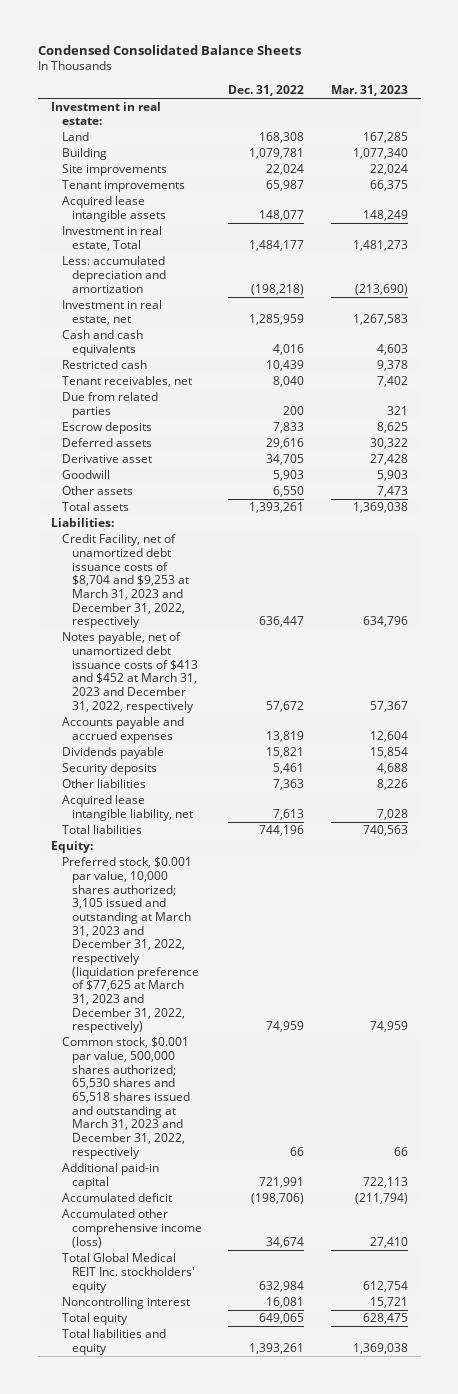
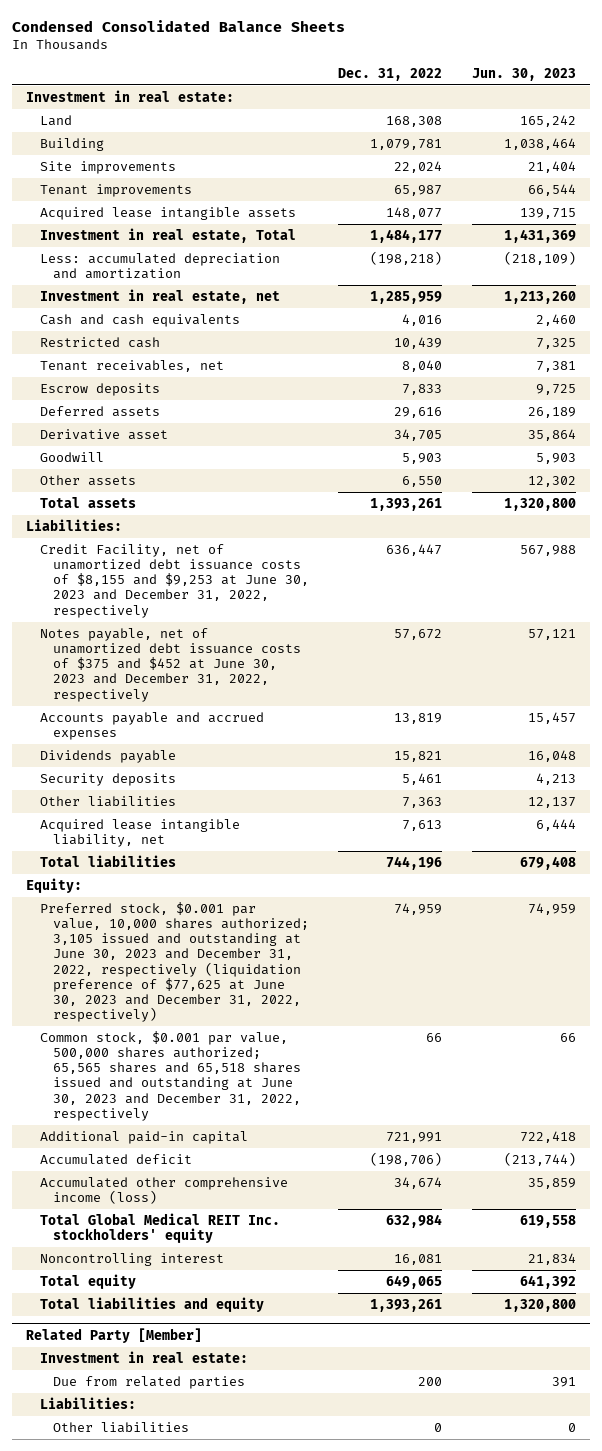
[330,85,408,97] Mar. 31, 2023 -> none
none -> [471,67,576,81] Jun. 30, 2023
[61,392,158,418] Due from related parties -> none
[61,534,190,629] Credit Facility, net of unamortized debt issuance costs of $8,704 and $9,253 at March 31, 2023 and December 31, 2022, respectively -> [39,543,310,618] Credit Facility, net of unamortized debt issuance costs of $8,155 and $9,253 at June 30, 2023 and December 31, 2022, respectively
[61,632,199,713] Notes payable, net of unamortized debt issuance costs of $413 and $452 at March 31, 2023 and December 31, 2022, respectively -> [39,627,302,702] Notes payable, net of unamortized debt issuance costs of $375 and $452 at June 30, 2023 and December 31, 2022, respectively
[61,857,200,1034] Preferred stock, $0.001 par value, 10,000 shares authorized; 3,105 issued and outstanding at March 31, 2023 and December 31, 2022, respectively (liquidation preference of $77,625 at March 31, 2023 and December 31, 2022, respectively) -> [39,901,310,1023] Preferred stock, $0.001 par value, 10,000 shares authorized; 3,105 issued and outstanding at June 30, 2023 and December 31, 2022, respectively (liquidation preference of $77,625 at June 30, 2023 and December 31, 2022, respectively)
[61,1037,191,1159] Common stock, $0.001 par value, 500,000 shares authorized; 65,530 shares and 65,518 shares issued and outstanding at March 31, 2023 and December 31, 2022, respectively -> [39,1030,302,1121] Common stock, $0.001 par value, 500,000 shares authorized; 65,565 shares and 65,518 shares issued and outstanding at June 30, 2023 and December 31, 2022, respectively
none -> [26,1327,203,1343] Related Party [Member]
none -> [39,1350,248,1363] Investment in real estate:
none -> [53,1375,246,1389] Due from related parties
none -> [39,1396,136,1409] Liabilities:
none -> [53,1421,190,1433] Other liabilities

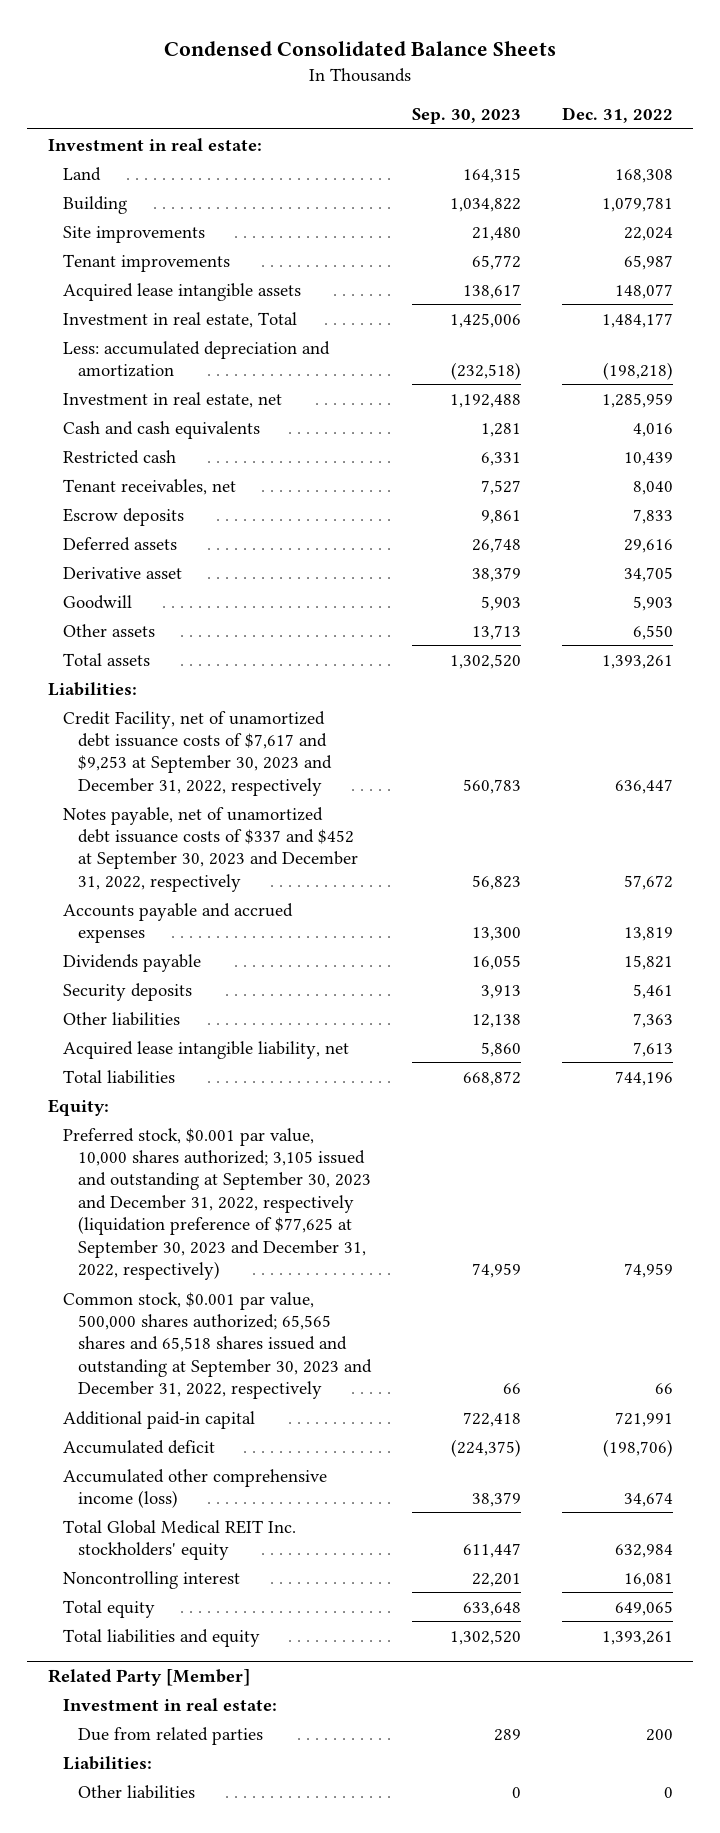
[471,67,576,81] Jun. 30, 2023 -> none
none -> [411,108,521,125] Sep. 30, 2023
[39,543,310,618] Credit Facility, net of unamortized debt issuance costs of $8,155 and $9,253 at June 30, 2023 and December 31, 2022, respectively -> [62,710,332,796] Credit Facility, net of unamortized debt issuance costs of $7,617 and $9,253 at September 30, 2023 and December 31, 2022, respectively
[39,627,302,702] Notes payable, net of unamortized debt issuance costs of $375 and $452 at June 30, 2023 and December 31, 2022, respectively -> [62,806,358,892] Notes payable, net of unamortized debt issuance costs of $337 and $452 at September 30, 2023 and December 31, 2022, respectively
[39,901,310,1023] Preferred stock, $0.001 par value, 10,000 shares authorized; 3,105 issued and outstanding at June 30, 2023 and December 31, 2022, respectively (liquidation preference of $77,625 at June 30, 2023 and December 31, 2022, respectively) -> [62,1127,371,1281] Preferred stock, $0.001 par value, 10,000 shares authorized; 3,105 issued and outstanding at September 30, 2023 and December 31, 2022, respectively (liquidation preference of $77,625 at September 30, 2023 and December 31, 2022, respectively)
[39,1030,302,1121] Common stock, $0.001 par value, 500,000 shares authorized; 65,565 shares and 65,518 shares issued and outstanding at June 30, 2023 and December 31, 2022, respectively -> [62,1291,372,1400] Common stock, $0.001 par value, 500,000 shares authorized; 65,565 shares and 65,518 shares issued and outstanding at September 30, 2023 and December 31, 2022, respectively

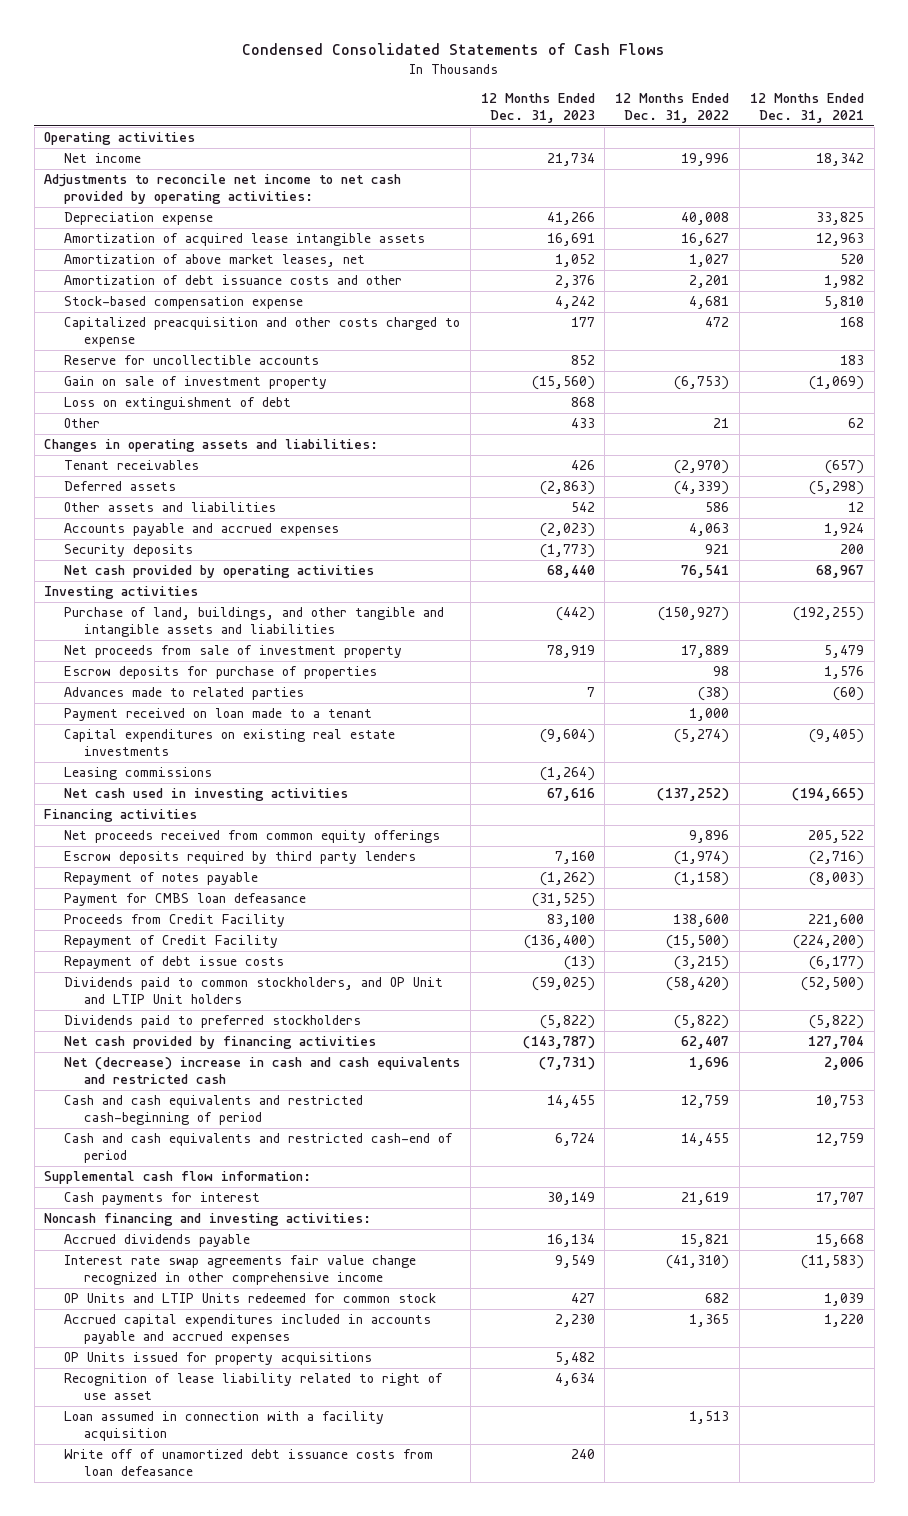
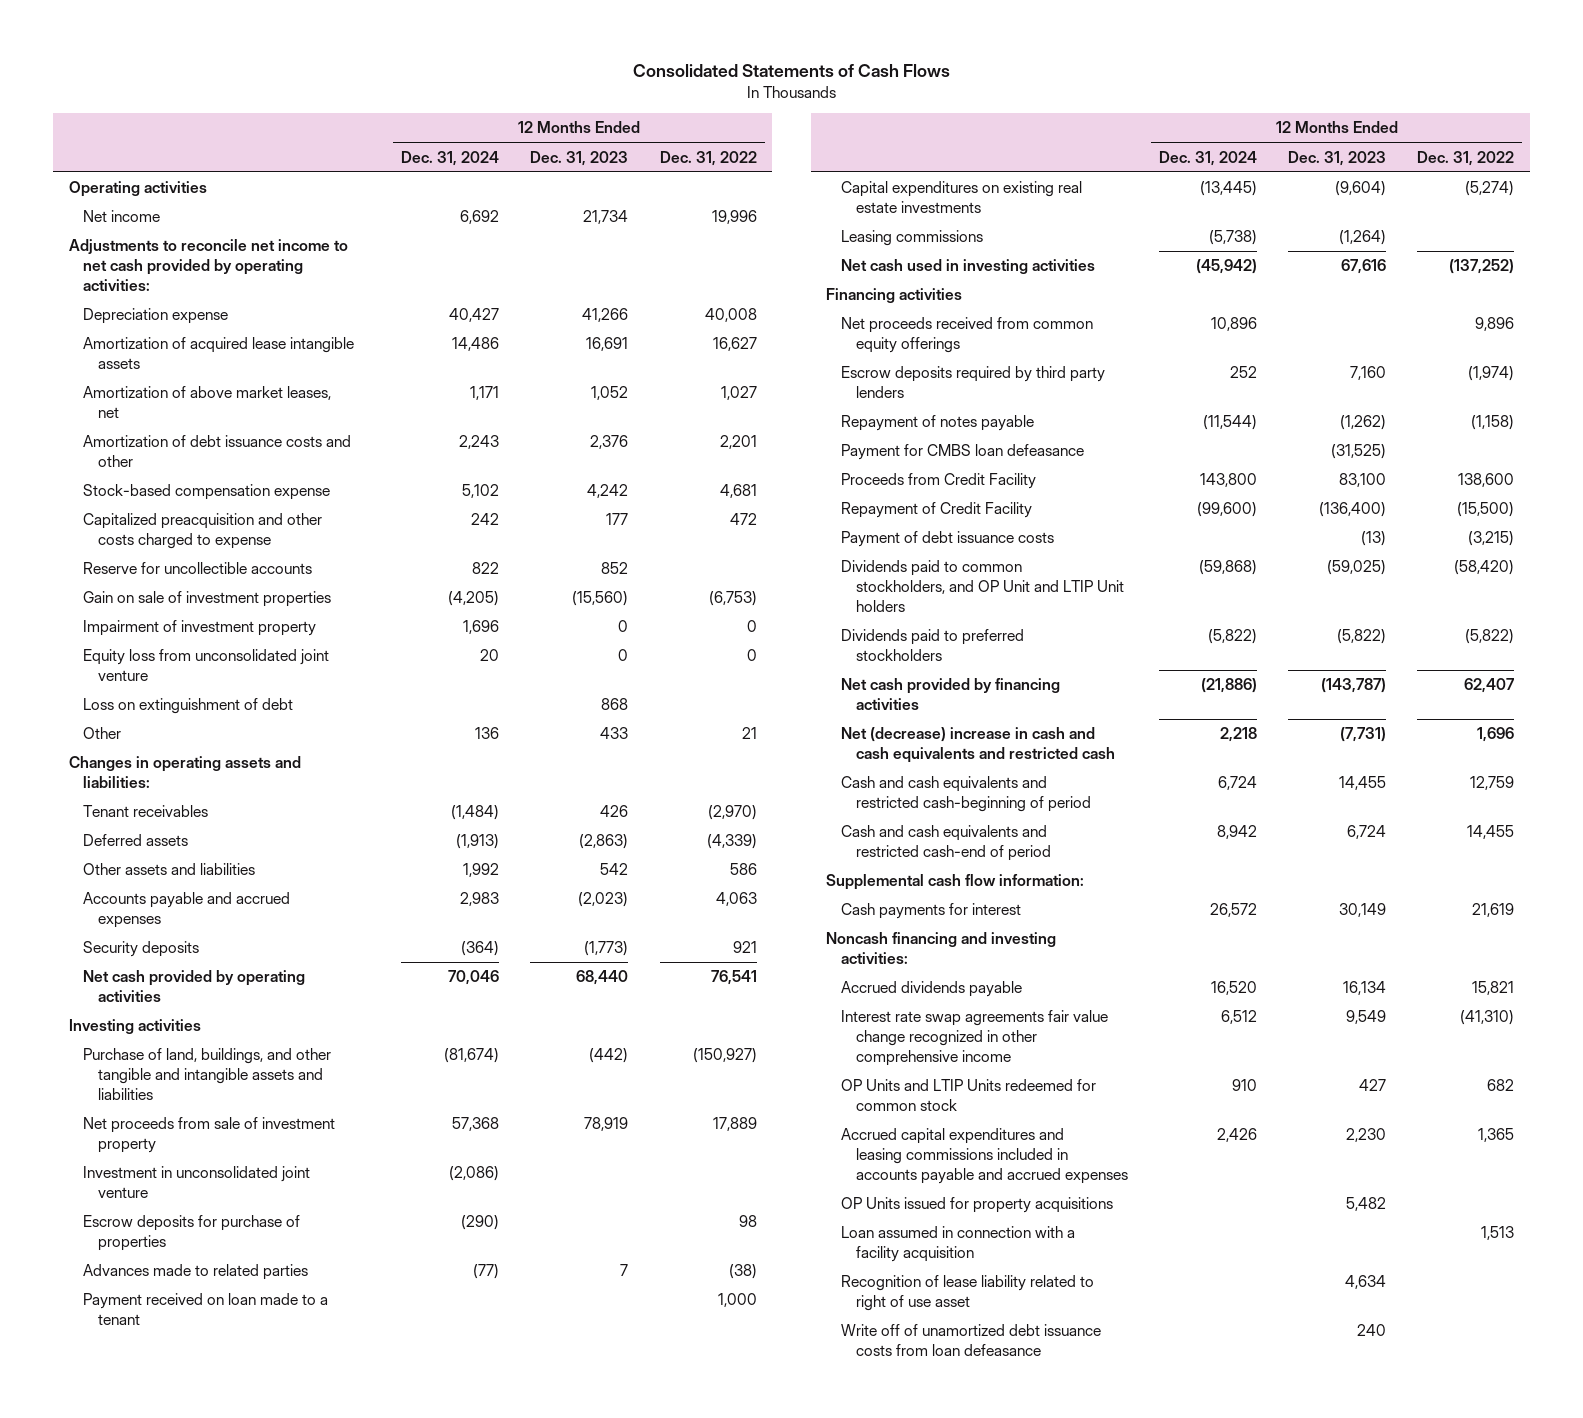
[242,43,666,56] Condensed Consolidated Statements of Cash Flows -> [632,63,950,77] Consolidated Statements of Cash Flows
[749,92,864,124] 12 Months Ended Dec. 31, 2021 -> none
none -> [401,150,500,166] Dec. 31, 2024
[64,376,328,390] Gain on sale of investment property -> [83,591,332,608] Gain on sale of investment properties
none -> [83,620,317,637] Impairment of investment property
none -> [83,649,330,681] Equity loss from unconsolidated joint venture
none -> [83,1166,311,1198] Investment in unconsolidated joint venture
[64,956,285,970] Repayment of debt issue costs -> [841,531,1055,548] Payment of debt issuance costs
[64,1314,432,1345] Accrued capital expenditures included in accounts payable and accrued expenses -> [841,1128,1128,1184] Accrued capital expenditures and leasing commissions included in accounts payable and accrued expenses
[64,1373,444,1401] Recognition of lease liability related to right of use asset -> [841,1275,1095,1311] Recognition of lease liability related to right of use asset

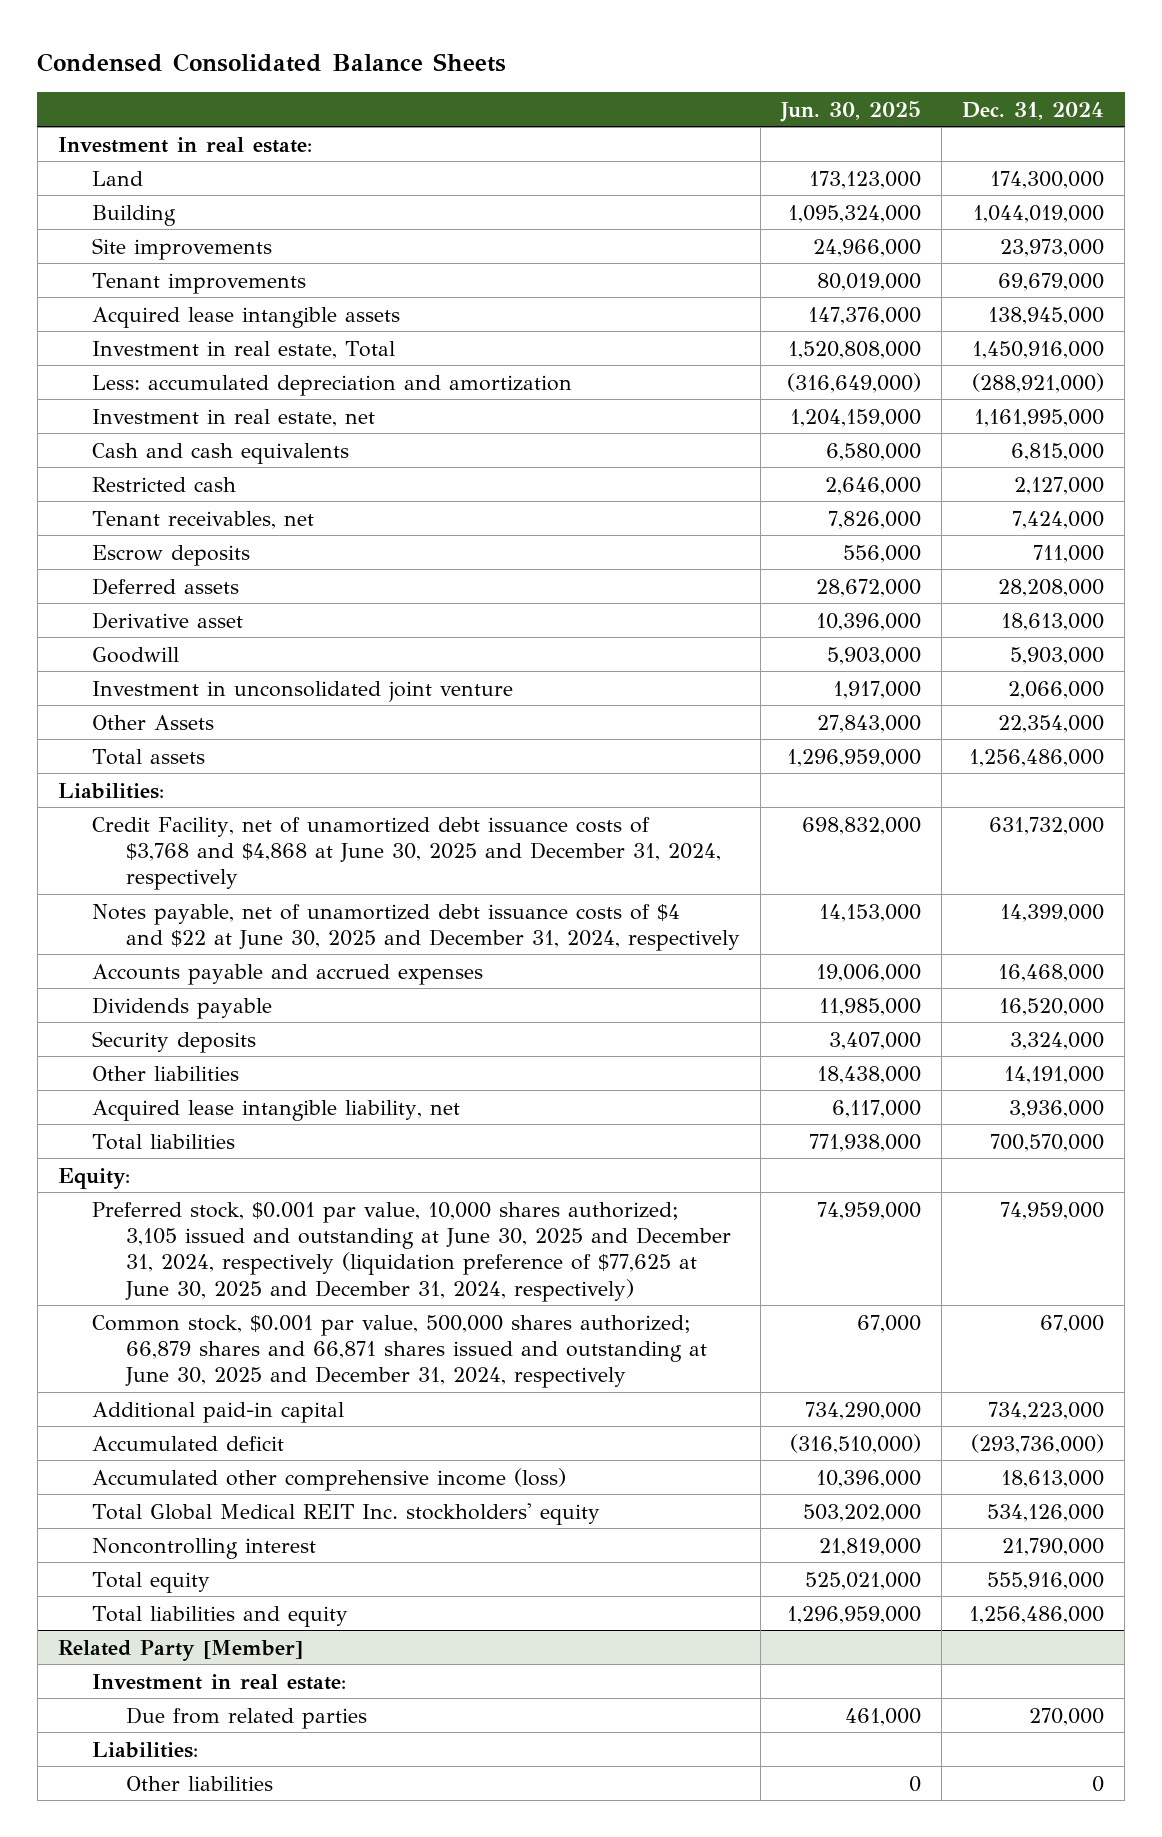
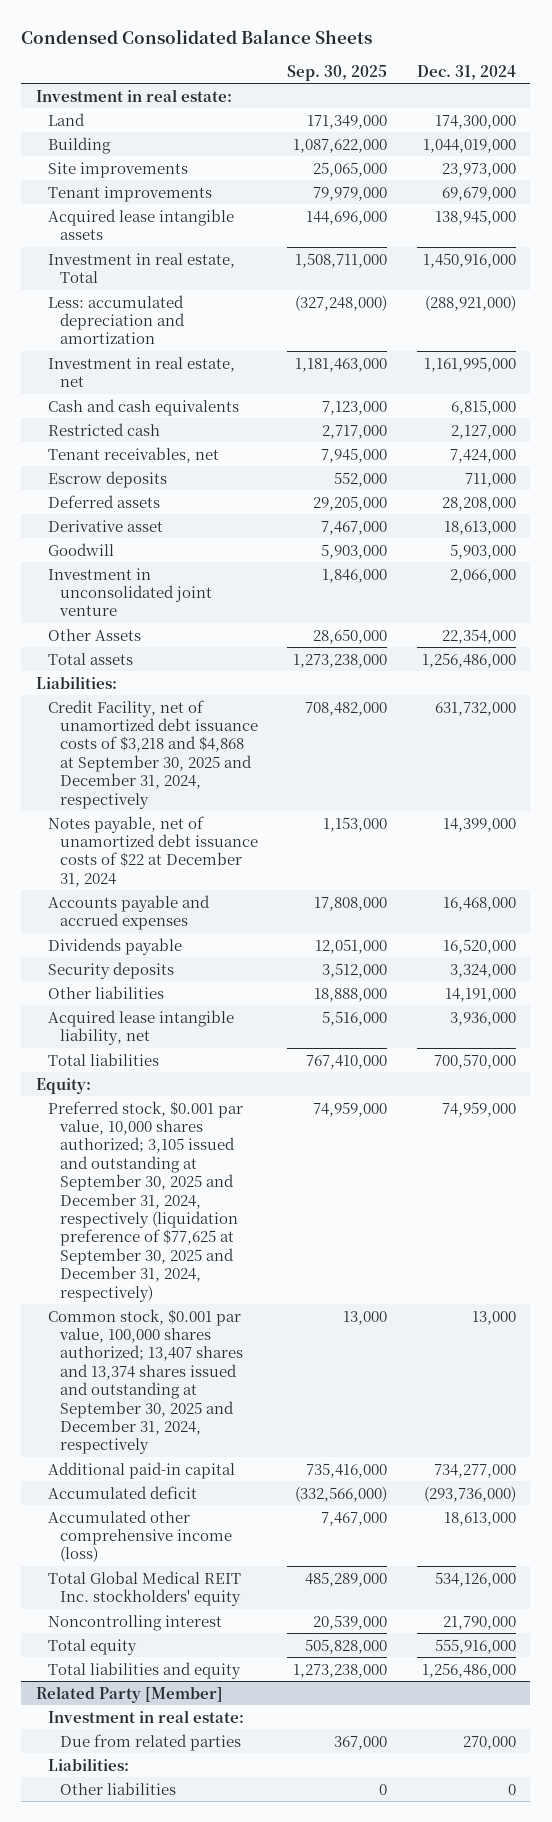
[780,100,922,122] Jun. 30, 2025 -> none
none -> [287,64,388,81] Sep. 30, 2025
[91,816,722,891] Credit Facility, net of unamortized debt issuance costs of $3,768 and $4,868 at June 30, 2025 and December 31, 2024, respectively -> [47,699,258,809] Credit Facility, net of unamortized debt issuance costs of $3,218 and $4,868 at September 30, 2025 and December 31, 2024, respectively
[91,903,741,951] Notes payable, net of unamortized debt issuance costs of $4 and $22 at June 30, 2025 and December 31, 2024, respectively -> [47,815,258,887] Notes payable, net of unamortized debt issuance costs of $22 at December 31, 2024
[91,1201,732,1302] Preferred stock, $0.001 par value, 10,000 shares authorized; 3,105 issued and outstanding at June 30, 2025 and December 31, 2024, respectively (liquidation preference of $77,625 at June 30, 2025 and December 31, 2024, respectively) -> [47,1100,243,1302] Preferred stock, $0.001 par value, 10,000 shares authorized; 3,105 issued and outstanding at September 30, 2025 and December 31, 2024, respectively (liquidation preference of $77,625 at September 30, 2025 and December 31, 2024, respectively)
[91,1314,708,1389] Common stock, $0.001 par value, 500,000 shares authorized; 66,879 shares and 66,871 shares issued and outstanding at June 30, 2025 and December 31, 2024, respectively -> [47,1308,243,1455] Common stock, $0.001 par value, 100,000 shares authorized; 13,407 shares and 13,374 shares issued and outstanding at September 30, 2025 and December 31, 2024, respectively
[1040,1314,1105,1333] 67,000 -> [471,1310,516,1325] 13,000
[988,1401,1105,1420] 734,223,000 -> [433,1463,516,1478] 734,277,000

